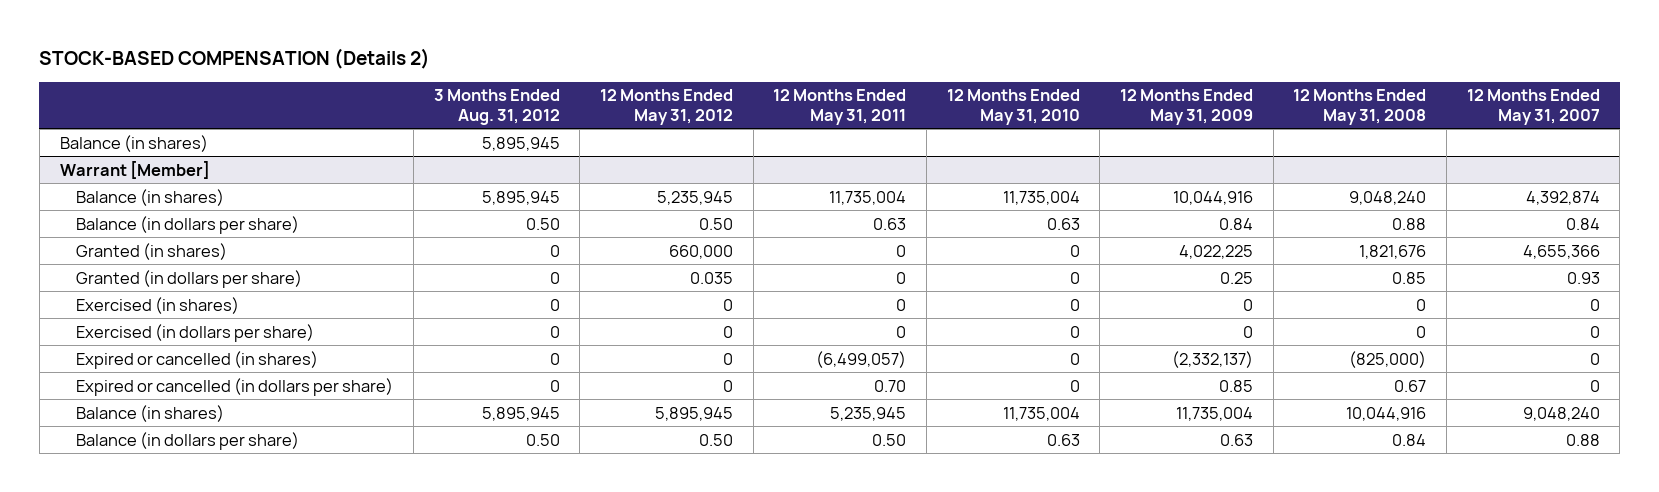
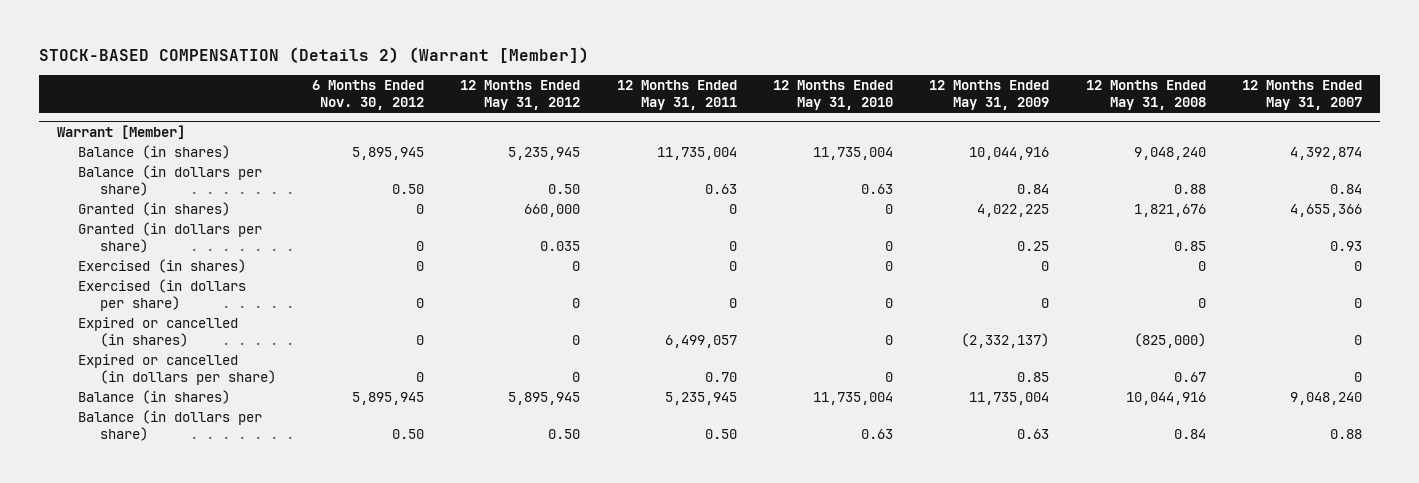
[39,48,431,70] STOCK-BASED COMPENSATION (Details 2) -> [39,46,590,63] STOCK-BASED COMPENSATION (Details 2) (Warrant [Member])
[433,89,560,125] 3 Months Ended Aug. 31, 2012 -> none
none -> [311,80,424,111] 6 Months Ended Nov. 30, 2012
[59,134,208,152] Balance (in shares) -> none
[816,350,907,368] (6,499,057) -> [664,335,737,349] 6,499,057

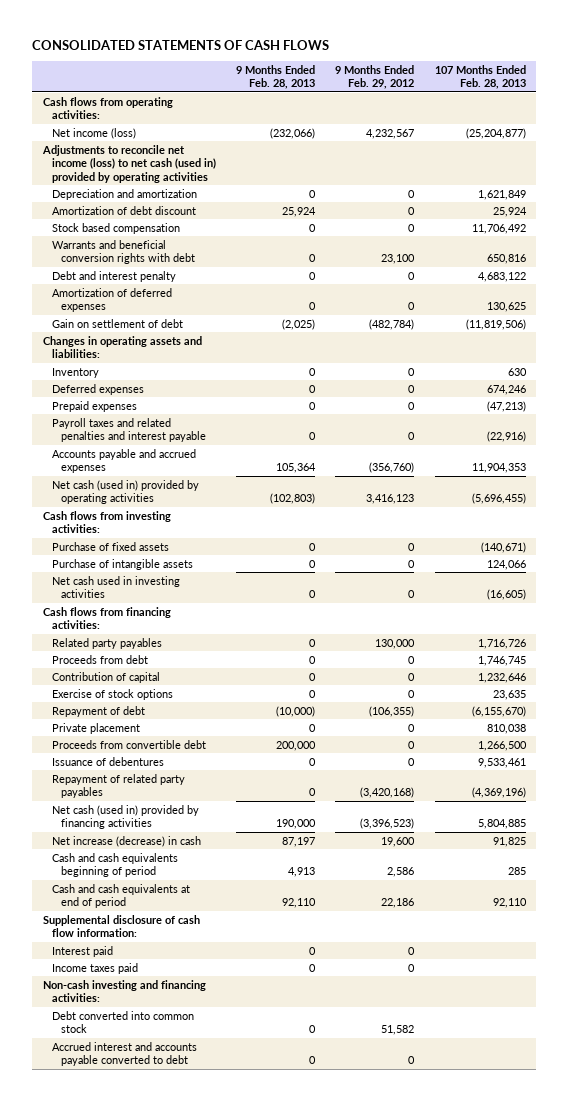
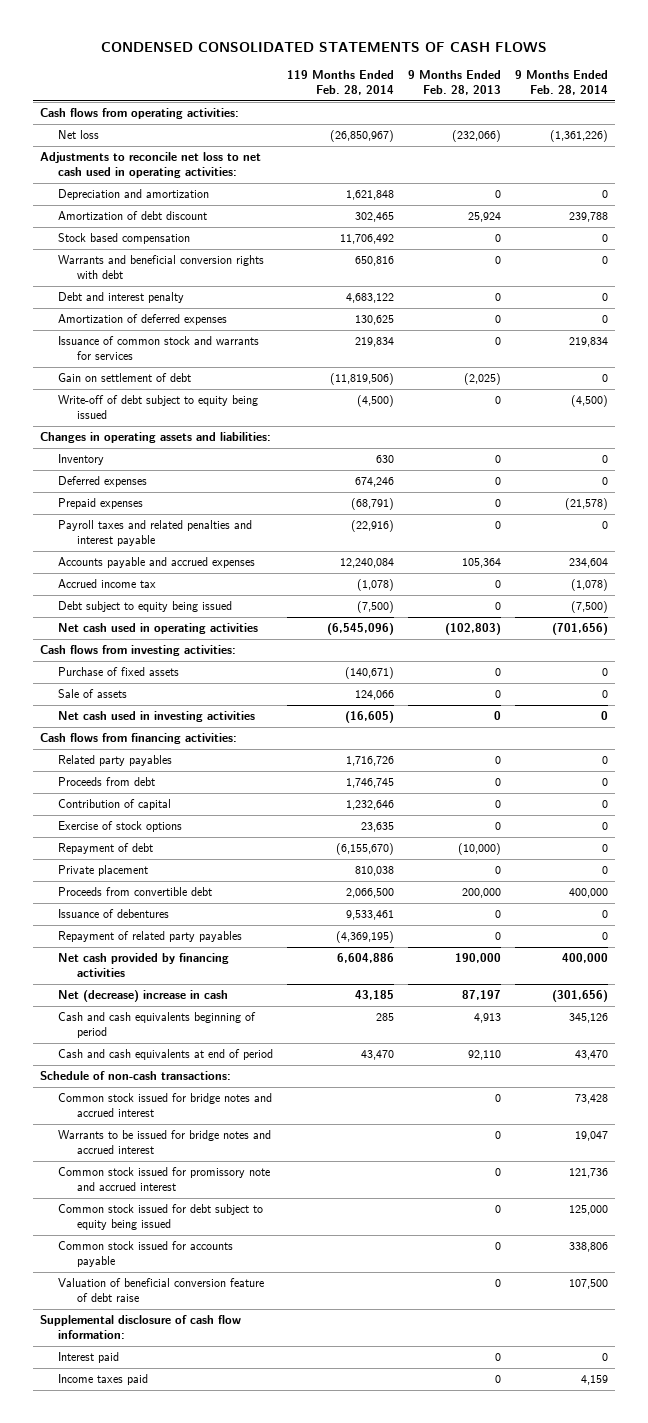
[32,39,330,50] CONSOLIDATED STATEMENTS OF CASH FLOWS -> [100,41,547,52] CONDENSED CONSOLIDATED STATEMENTS OF CASH FLOWS
[335,64,415,90] 9 Months Ended Feb. 29, 2012 -> none
[434,64,526,90] 107 Months Ended Feb. 28, 2013 -> none
none -> [287,70,395,95] 119 Months Ended Feb. 28, 2014
none -> [514,70,608,95] 9 Months Ended Feb. 28, 2014
[51,127,136,139] Net income (loss) -> [58,130,100,140] Net loss
[41,144,216,183] Adjustments to reconcile net income (loss) to net cash (used in) provided by operating activities -> [39,152,261,179] Adjustments to reconcile net loss to net cash used in operating activities:
none -> [58,336,260,361] Issuance of common stock and warrants for services
none -> [58,395,259,420] Write-off of debt subject to equity being issued
none -> [58,579,157,589] Accrued income tax
none -> [58,601,233,613] Debt subject to equity being issued
[51,479,199,505] Net cash (used in) provided by operating activities -> [58,623,259,635] Net cash used in operating activities
[51,558,193,570] Purchase of intangible assets -> none
none -> [58,689,128,699] Sale of assets
[51,804,199,830] Net cash (used in) provided by financing activities -> [58,953,230,978] Net cash provided by financing activities
[51,835,201,847] Net increase (decrease) in cash -> [58,990,229,1003] Net (decrease) increase in cash
none -> [39,1071,231,1081] Schedule of non-cash transactions:
none -> [58,1093,273,1118] Common stock issued for bridge notes and accrued interest
none -> [58,1130,272,1155] Warrants to be issued for bridge notes and accrued interest
none -> [58,1167,271,1192] Common stock issued for promissory note and accrued interest
none -> [58,1204,264,1231] Common stock issued for debt subject to equity being issued
none -> [58,1241,234,1268] Common stock issued for accounts payable
none -> [58,1278,265,1303] Valuation of beneficial conversion feature of debt raise
[42,979,206,1003] Non-cash investing and financing activities: -> none
[51,1010,194,1034] Debt converted into common stock -> none
[51,1041,197,1067] Accrued interest and accounts payable converted to debt -> none

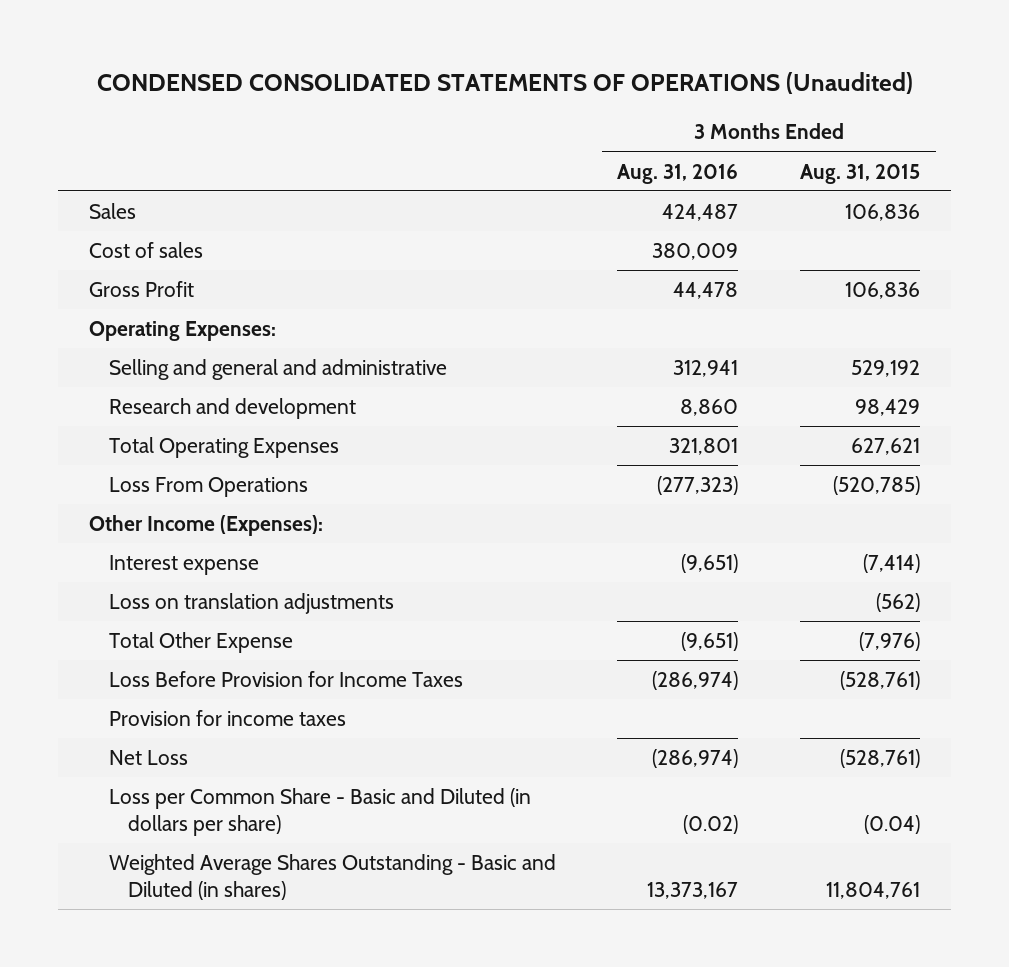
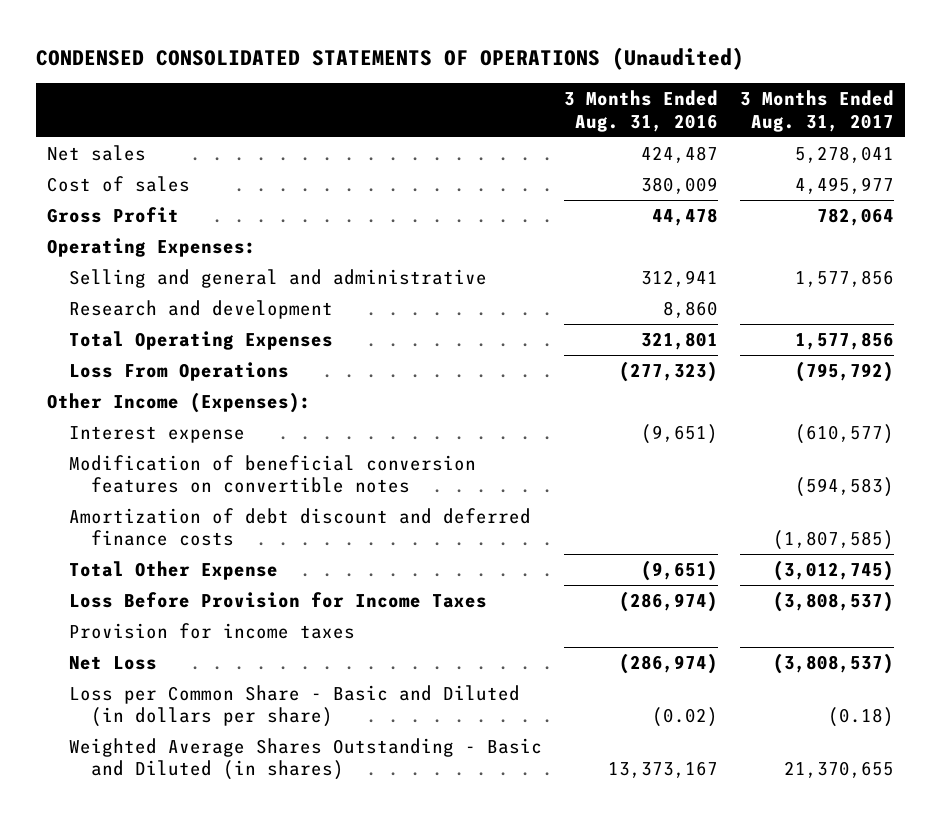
[800,163,921,184] Aug. 31, 2015 -> none
none -> [739,90,894,132] 3 Months Ended Aug. 31, 2017
[88,203,136,220] Sales -> [47,144,147,161] Net sales
[108,593,394,615] Loss on translation adjustments -> none
none -> [69,454,477,494] Modification of beneficial conversion features on convertible notes
none -> [69,507,532,547] Amortization of debt discount and deferred finance costs

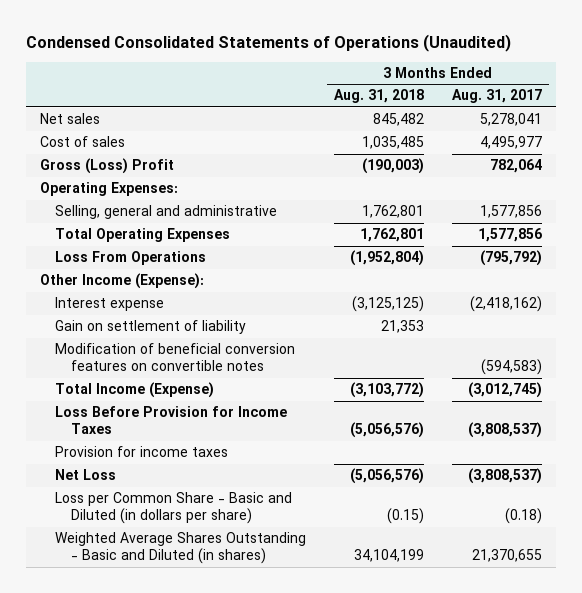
[36,46,745,70] CONDENSED CONSOLIDATED STATEMENTS OF OPERATIONS (Unaudited) -> [26,33,512,52] Condensed Consolidated Statements of Operations (Unaudited)
[563,90,718,132] 3 Months Ended Aug. 31, 2016 -> none
none -> [334,89,425,104] Aug. 31, 2018
[47,206,180,223] Gross Profit -> [40,158,175,175] Gross (Loss) Profit
[69,299,334,319] Research and development -> none
[69,268,488,288] Selling and general and administrative -> [55,205,278,220] Selling, general and administrative
[47,391,312,413] Other Income (Expenses): -> [40,273,205,290] Other Income (Expense):
[794,423,894,444] (610,577) -> [469,296,542,313] (2,418,162)
none -> [55,320,247,335] Gain on settlement of liability
[69,507,532,547] Amortization of debt discount and deferred finance costs -> none
[69,560,279,580] Total Other Expense -> [55,382,215,399] Total Income (Expense)

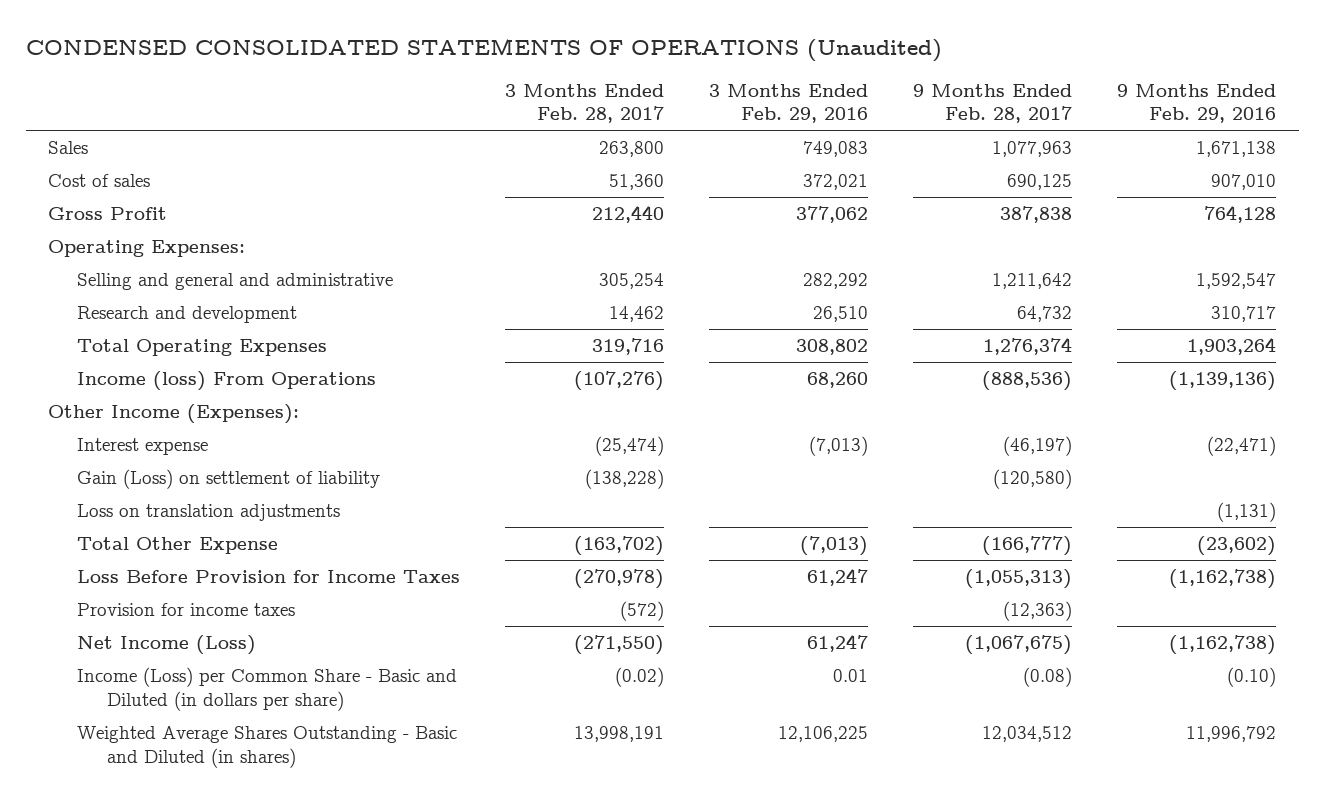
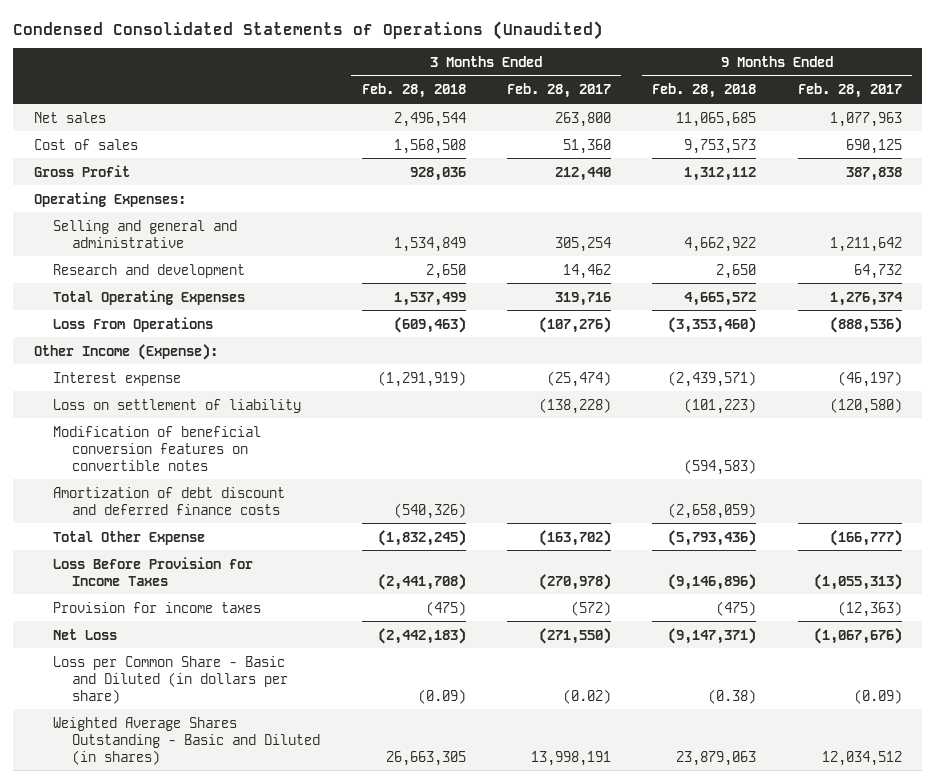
[25,37,942,62] CONDENSED CONSOLIDATED STATEMENTS OF OPERATIONS (Unaudited) -> [12,20,603,40] Condensed Consolidated Statements of Operations (Unaudited)
[709,83,869,124] 3 Months Ended Feb. 29, 2016 -> none
[1117,83,1277,124] 9 Months Ended Feb. 29, 2016 -> none
none -> [361,83,466,99] Feb. 28, 2018
none -> [652,83,757,99] Feb. 28, 2018
[48,141,89,155] Sales -> [33,111,106,123] Net sales
[77,371,377,392] Income (loss) From Operations -> [52,316,213,332] Loss From Operations
[48,404,300,425] Other Income (Expenses): -> [33,343,218,360] Other Income (Expense):
[77,504,341,522] Loss on translation adjustments -> none
[77,469,381,490] Gain (Loss) on settlement of liability -> [52,398,301,413] Loss on settlement of liability
none -> [52,425,261,471] Modification of beneficial conversion features on convertible notes
none -> [52,486,285,515] Amortization of debt discount and deferred finance costs
[77,635,257,656] Net Income (Loss) -> [52,628,117,640] Net Loss
[965,635,1073,656] (1,067,675) -> [813,627,902,644] (1,067,676)
[77,667,458,711] Income (Loss) per Common Share - Basic and Diluted (in dollars per share) -> [52,655,289,704] Loss per Common Share - Basic and Diluted (in dollars per share)
[1023,667,1073,688] (0.08) -> [853,688,902,704] (0.09)

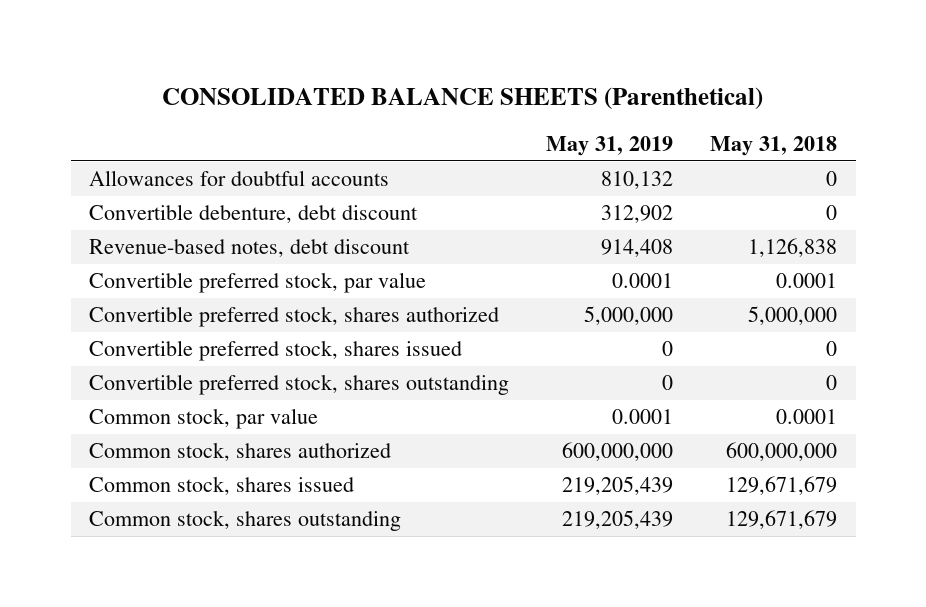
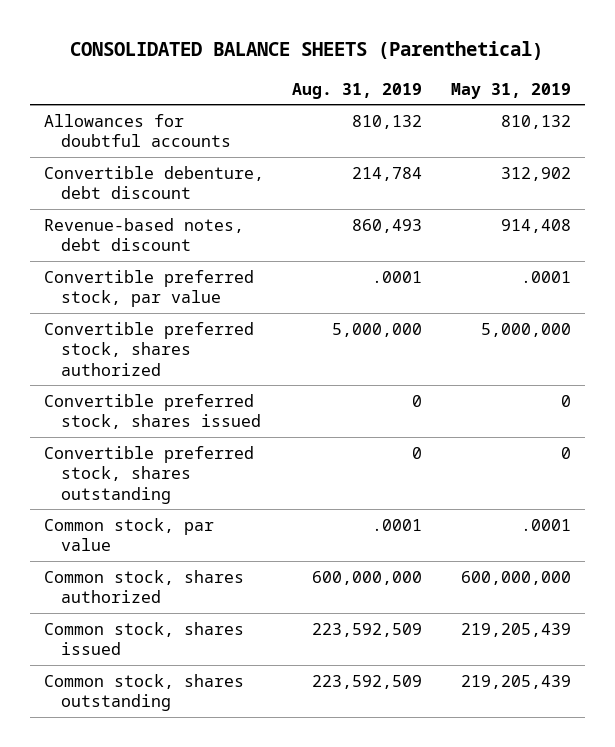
[710,135,838,156] May 31, 2018 -> none
none -> [292,82,423,99] Aug. 31, 2019
[612,273,674,289] 0.0001 -> [520,270,571,283] .0001
[612,409,674,425] 0.0001 -> [520,518,571,531] .0001

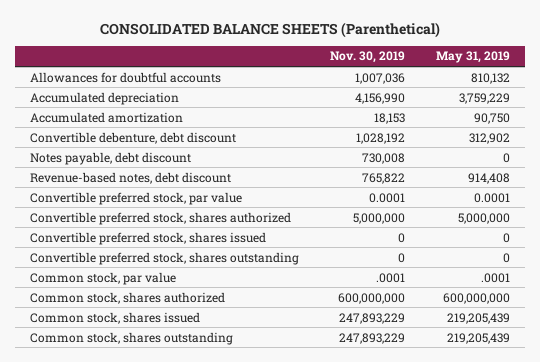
[292,82,423,99] Aug. 31, 2019 -> none
none -> [330,51,406,64] Nov. 30, 2019
none -> [30,91,180,105] Accumulated depreciation
none -> [30,111,184,123] Accumulated amortization
none -> [30,151,192,165] Notes payable, debt discount
[520,270,571,283] .0001 -> [473,192,510,203] 0.0001

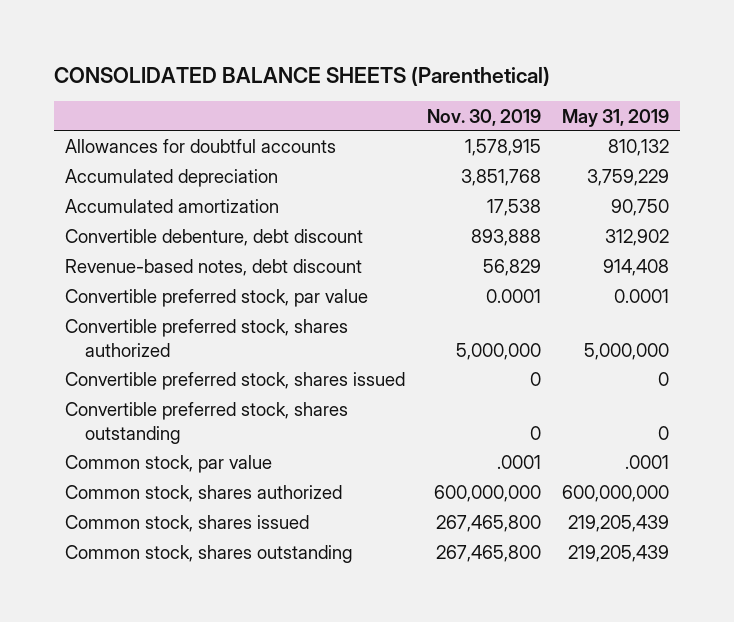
[30,151,192,165] Notes payable, debt discount -> none
[355,72,406,84] 1,007,036 -> [464,139,541,157] 1,578,915
[355,92,406,104] 4,156,990 -> [460,169,541,187] 3,851,768
[374,112,406,124] 18,153 -> [486,199,541,217] 17,538
[356,132,406,144] 1,028,192 -> [470,229,541,247] 893,888
[362,172,406,184] 765,822 -> [482,259,541,277] 56,829
[339,312,406,324] 247,893,229 -> [435,515,541,533] 267,465,800
[339,332,406,344] 247,893,229 -> [435,545,541,563] 267,465,800

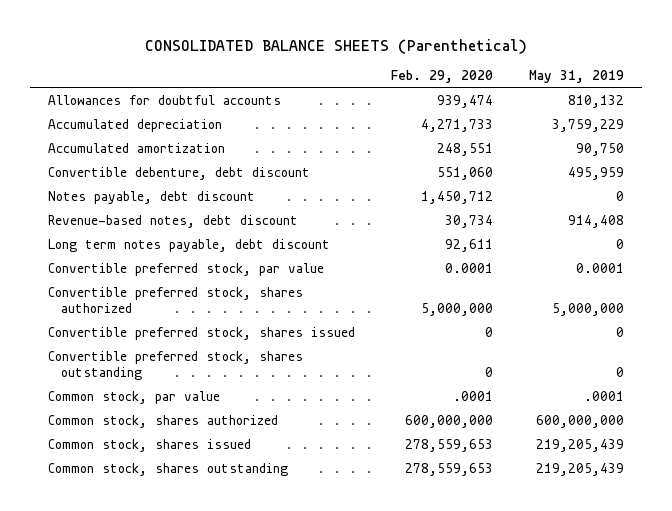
[426,108,541,126] Nov. 30, 2019 -> none
none -> [390,70,493,84] Feb. 29, 2020
[605,229,670,247] 312,902 -> [567,167,624,181] 495,959
none -> [47,191,255,205] Notes payable, debt discount
none -> [47,239,330,253] Long term notes payable, debt discount

